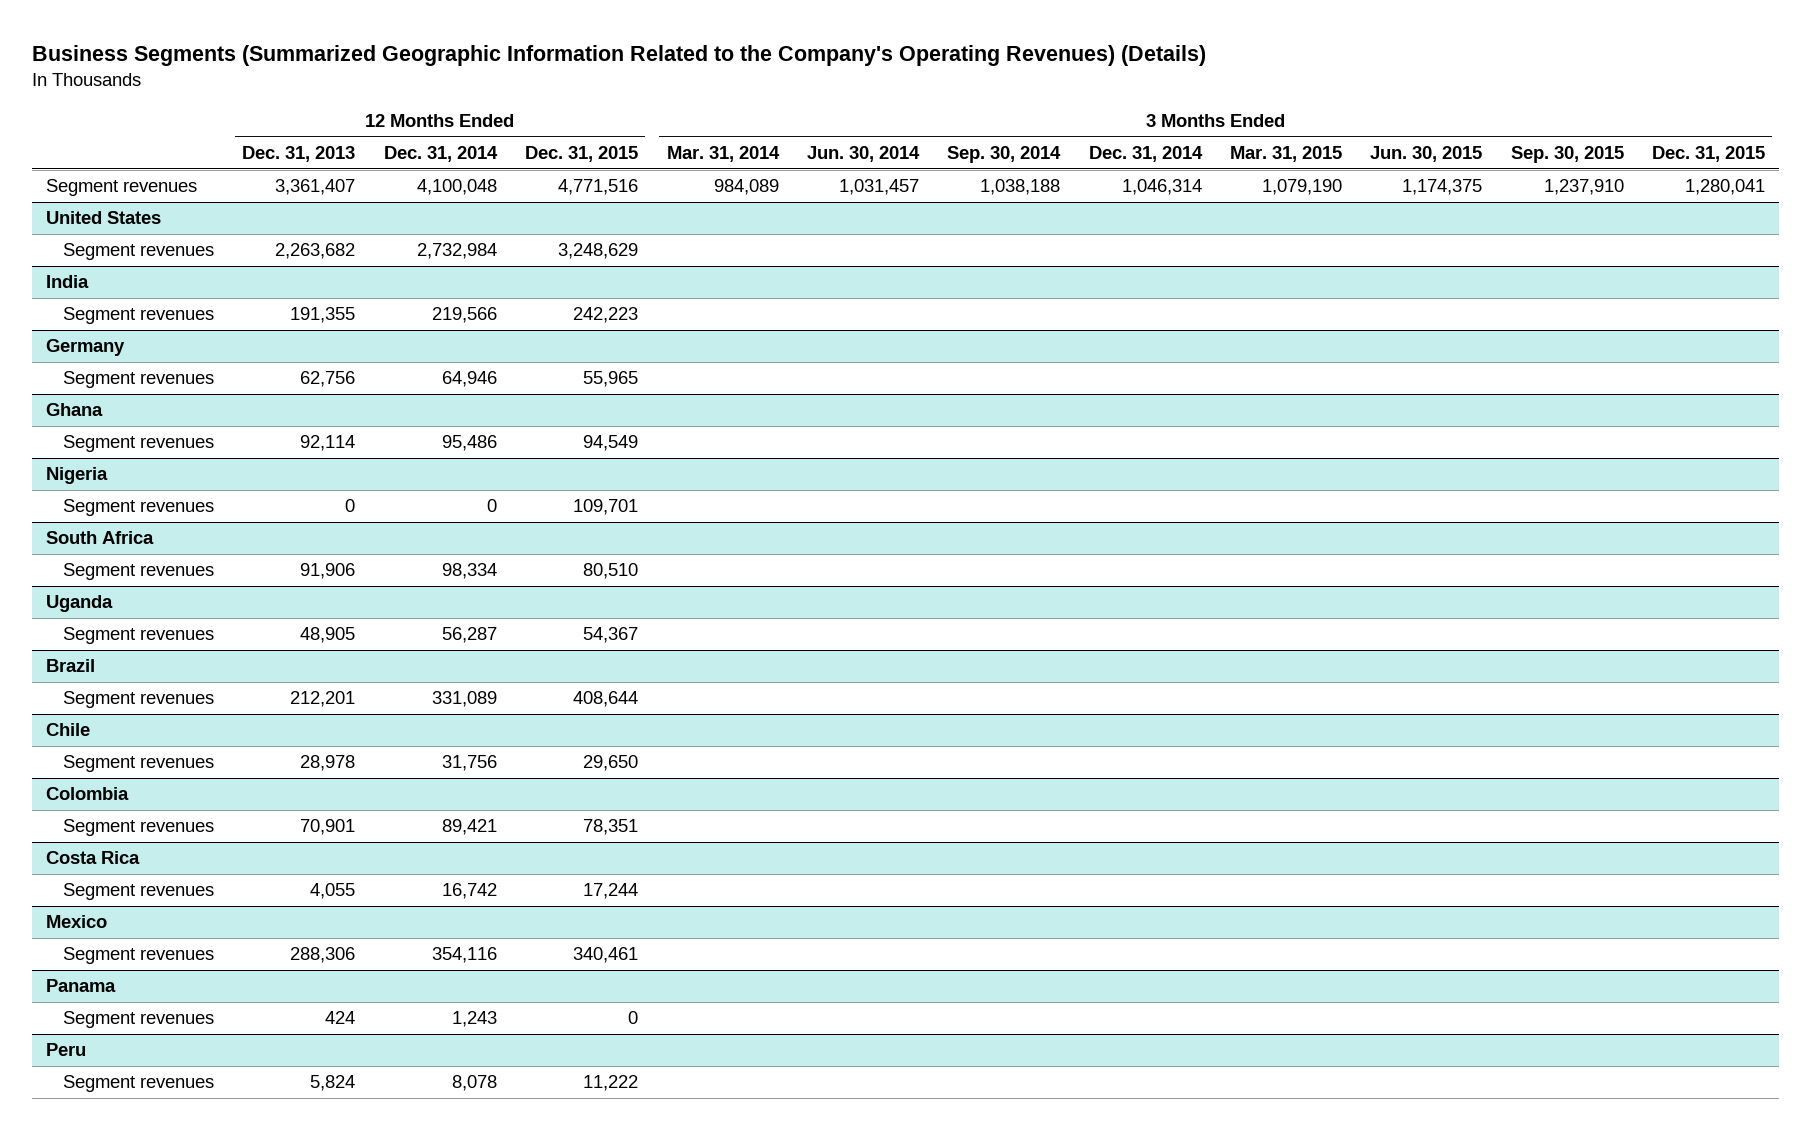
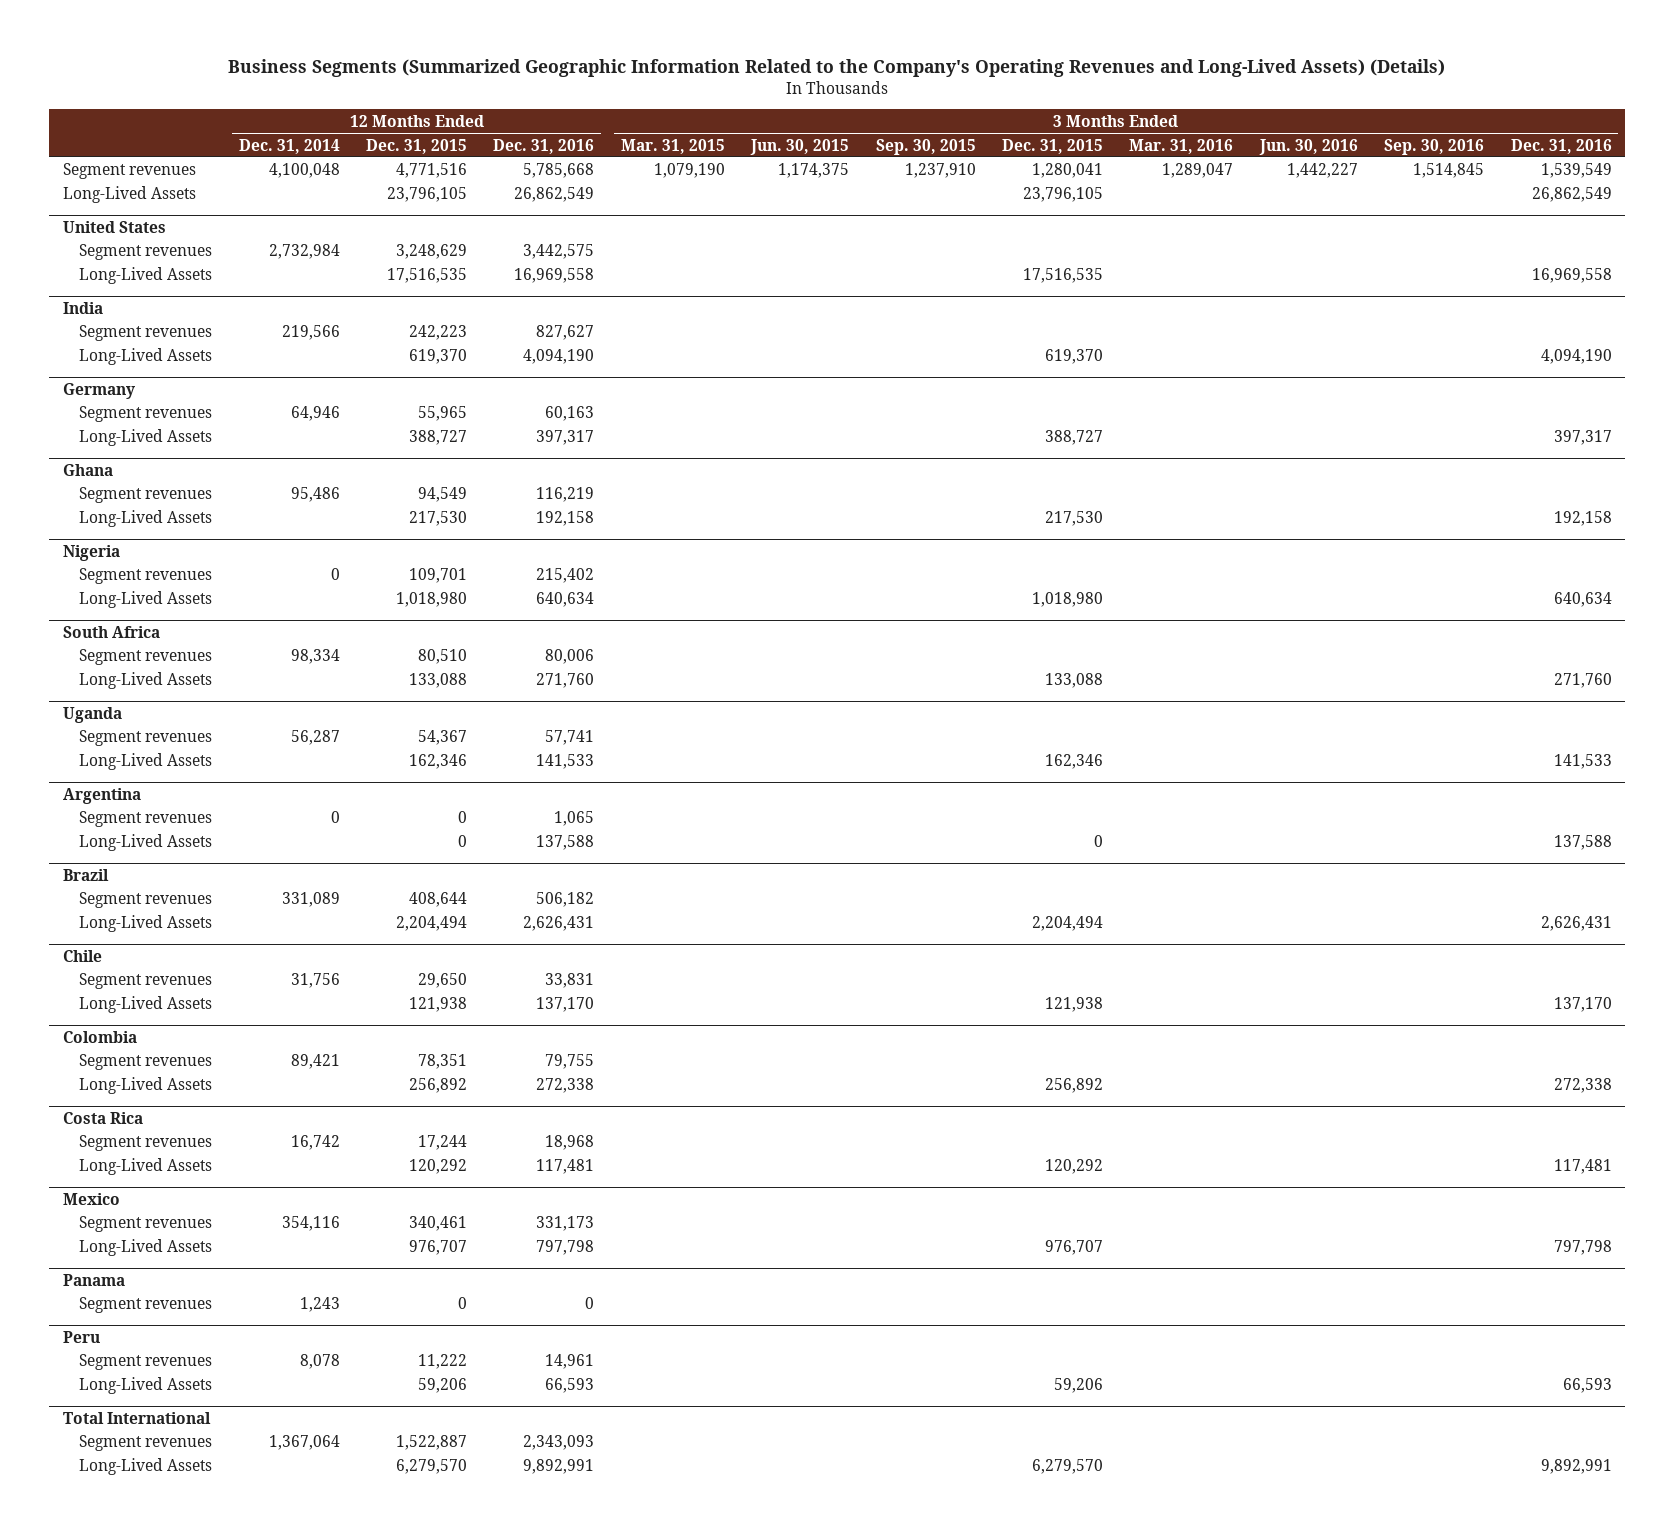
[32,44,1207,66] Business Segments (Summarized Geographic Information Related to the Company's Operating Revenues) (Details) -> [228,59,1446,78] Business Segments (Summarized Geographic Information Related to the Company's Operating Revenues and Long-Lived Assets) (Details)
[242,146,356,163] Dec. 31, 2013 -> none
[666,146,780,163] Mar. 31, 2014 -> none
[806,146,920,163] Jun. 30, 2014 -> none
[947,146,1062,164] Sep. 30, 2014 -> none
[1088,146,1203,163] Dec. 31, 2014 -> none
none -> [493,138,595,154] Dec. 31, 2016
none -> [1129,138,1234,154] Mar. 31, 2016
none -> [1258,138,1358,155] Jun. 30, 2016
none -> [1384,138,1485,155] Sep. 30, 2016
none -> [1510,138,1612,154] Dec. 31, 2016
none -> [62,186,196,204] Long-Lived Assets
none -> [79,267,213,285] Long-Lived Assets
none -> [79,348,213,366] Long-Lived Assets
none -> [79,429,213,447] Long-Lived Assets
none -> [79,510,213,528] Long-Lived Assets
none -> [79,591,213,609] Long-Lived Assets
none -> [79,672,213,690] Long-Lived Assets
none -> [79,753,213,771] Long-Lived Assets
none -> [62,787,141,804] Argentina
none -> [79,811,213,828] Segment revenues
none -> [79,834,213,852] Long-Lived Assets
none -> [79,915,213,933] Long-Lived Assets
none -> [79,996,213,1014] Long-Lived Assets
none -> [79,1077,213,1095] Long-Lived Assets
none -> [79,1158,213,1176] Long-Lived Assets
none -> [79,1239,213,1257] Long-Lived Assets
none -> [79,1377,213,1395] Long-Lived Assets
none -> [62,1411,211,1424] Total International
none -> [79,1435,213,1452] Segment revenues
none -> [79,1458,213,1476] Long-Lived Assets

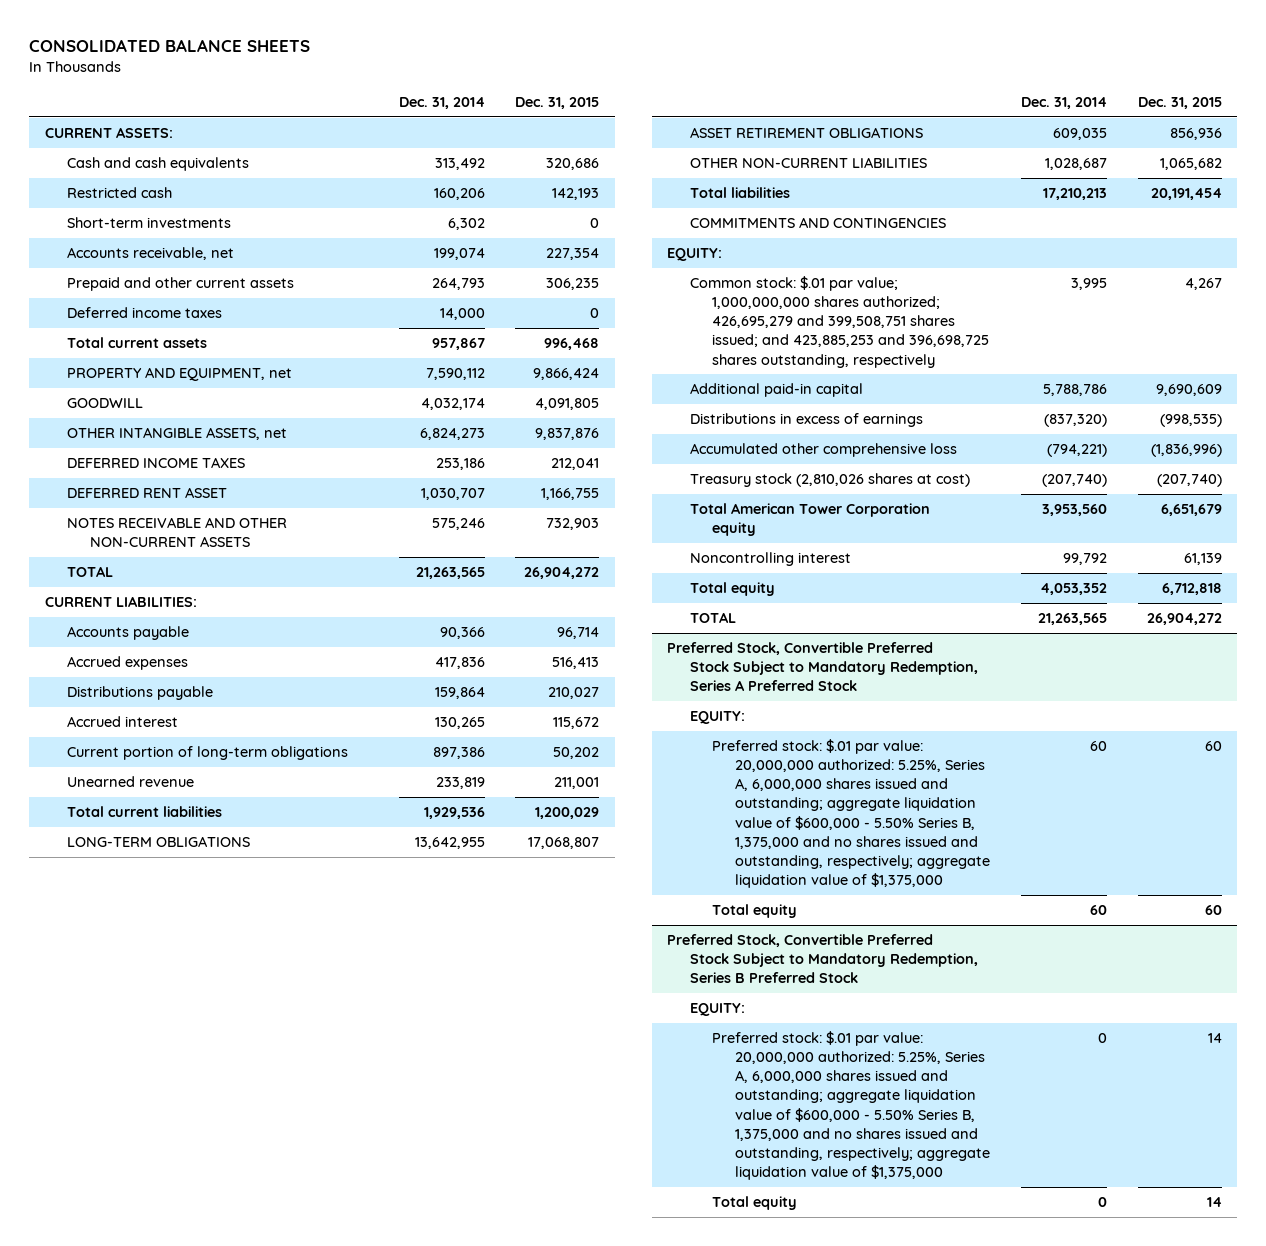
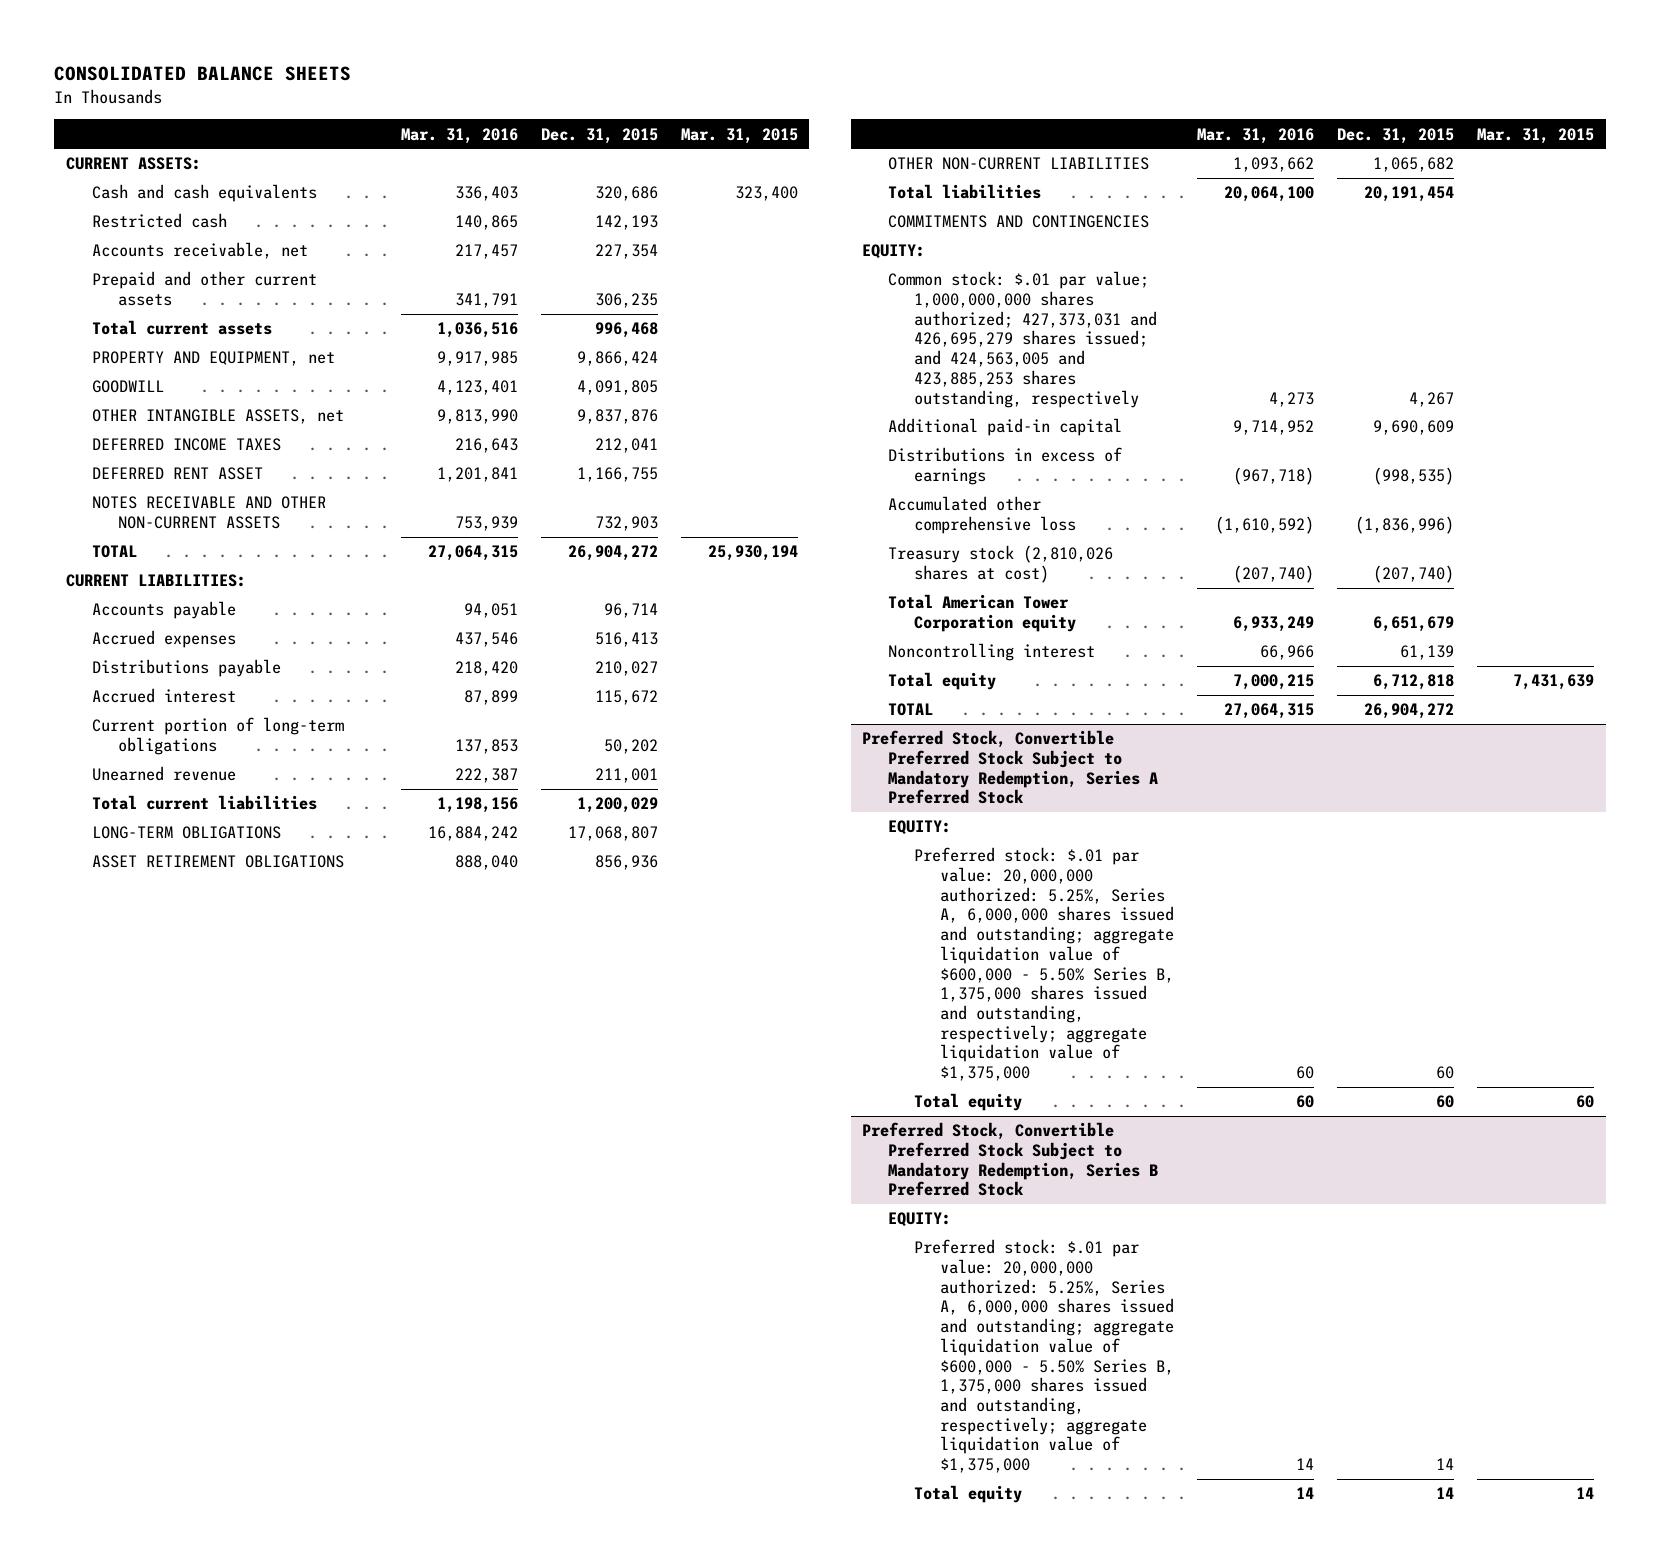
[398,97,485,110] Dec. 31, 2014 -> none
none -> [400,127,518,144] Mar. 31, 2016
none -> [680,127,798,144] Mar. 31, 2015
[67,217,232,229] Short-term investments -> none
[67,307,223,319] Deferred income taxes -> none
[689,276,990,368] Common stock: $.01 par value; 1,000,000,000 shares authorized; 426,695,279 and 399,508,751 shares issued; and 423,885,253 and 396,698,725 shares outstanding, respectively -> [888,271,1158,408] Common stock: $.01 par value; 1,000,000,000 shares authorized; 427,373,031 and 426,695,279 shares issued; and 424,563,005 and 423,885,253 shares outstanding, respectively
[712,739,991,888] Preferred stock: $.01 par value: 20,000,000 authorized: 5.25%, Series A, 6,000,000 shares issued and outstanding; aggregate liquidation value of $600,000 - 5.50% Series B, 1,375,000 and no shares issued and outstanding, respectively; aggregate liquidation value of $1,375,000 -> [914,847,1175,1082] Preferred stock: $.01 par value: 20,000,000 authorized: 5.25%, Series A, 6,000,000 shares issued and outstanding; aggregate liquidation value of $600,000 - 5.50% Series B, 1,375,000 shares issued and outstanding, respectively; aggregate liquidation value of $1,375,000
[712,1031,991,1180] Preferred stock: $.01 par value: 20,000,000 authorized: 5.25%, Series A, 6,000,000 shares issued and outstanding; aggregate liquidation value of $600,000 - 5.50% Series B, 1,375,000 and no shares issued and outstanding, respectively; aggregate liquidation value of $1,375,000 -> [914,1239,1175,1474] Preferred stock: $.01 par value: 20,000,000 authorized: 5.25%, Series A, 6,000,000 shares issued and outstanding; aggregate liquidation value of $600,000 - 5.50% Series B, 1,375,000 shares issued and outstanding, respectively; aggregate liquidation value of $1,375,000

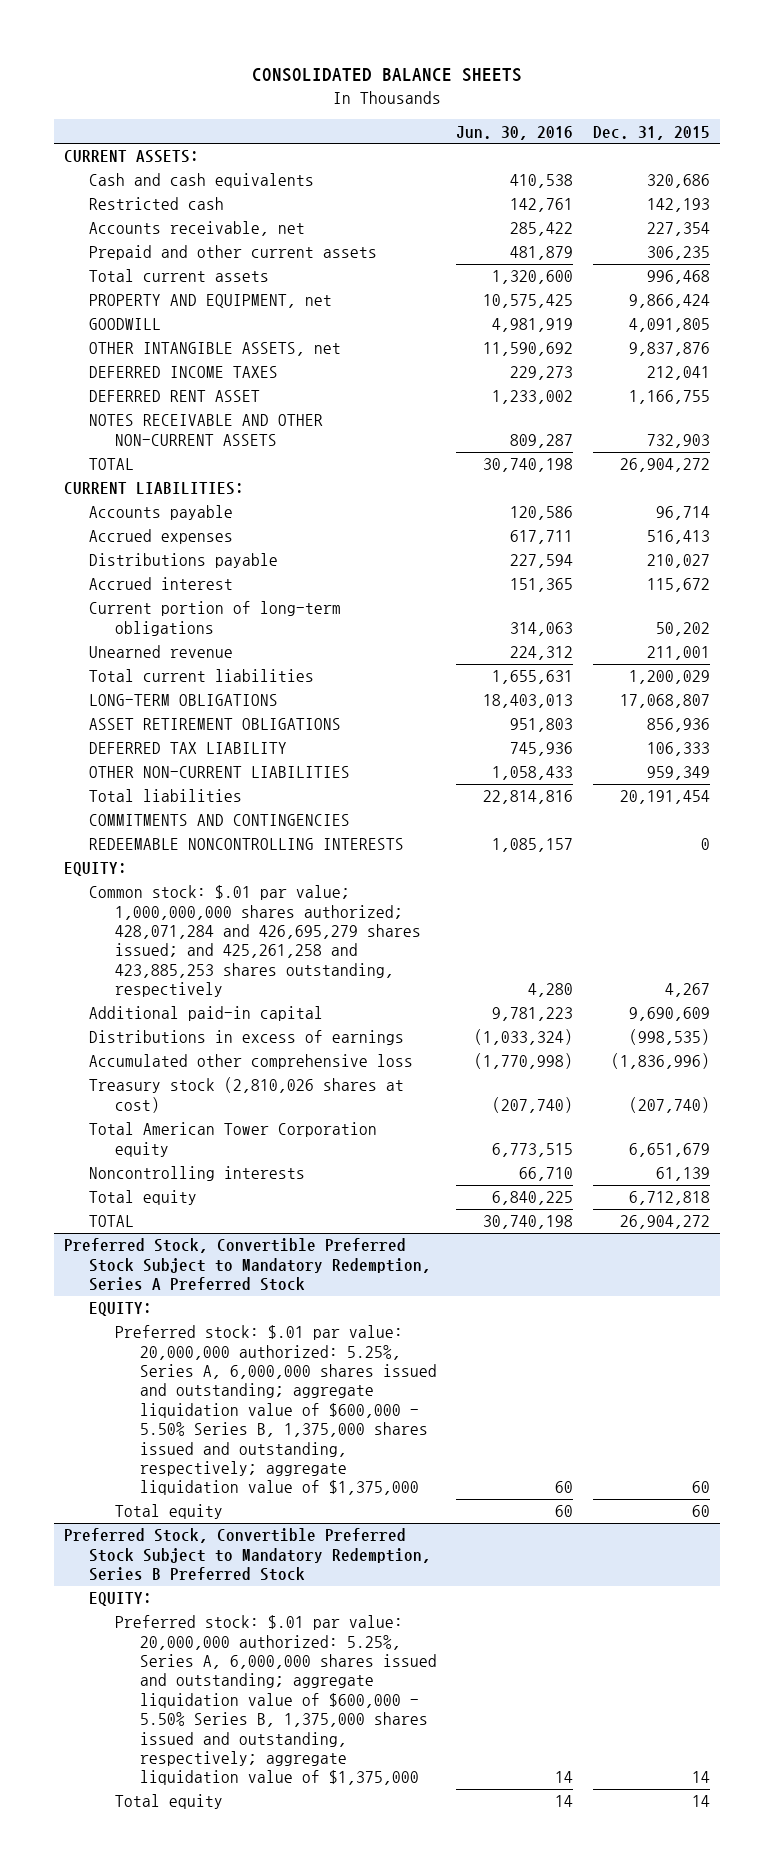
[400,127,518,144] Mar. 31, 2016 -> none
[680,127,798,144] Mar. 31, 2015 -> none
none -> [456,125,574,140] Jun. 30, 2016
none -> [89,742,288,755] DEFERRED TAX LIABILITY
[1373,157,1455,173] 1,065,682 -> [646,766,710,781] 959,349
none -> [89,838,405,851] REDEEMABLE NONCONTROLLING INTERESTS
[888,271,1158,408] Common stock: $.01 par value; 1,000,000,000 shares authorized; 427,373,031 and 426,695,279 shares issued; and 424,563,005 and 423,885,253 shares outstanding, respectively -> [89,885,421,998] Common stock: $.01 par value; 1,000,000,000 shares authorized; 428,071,284 and 426,695,279 shares issued; and 425,261,258 and 423,885,253 shares outstanding, respectively
[888,643,1096,662] Noncontrolling interest -> [89,1166,306,1182] Noncontrolling interests

